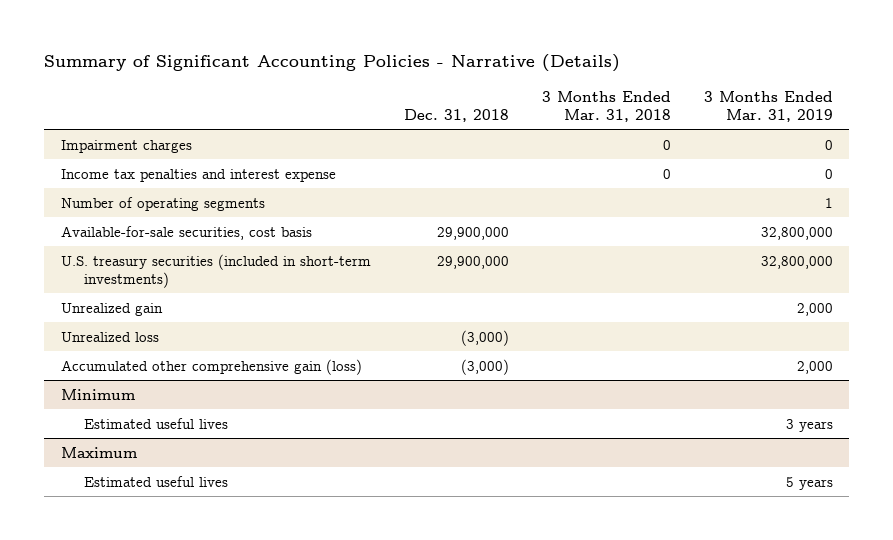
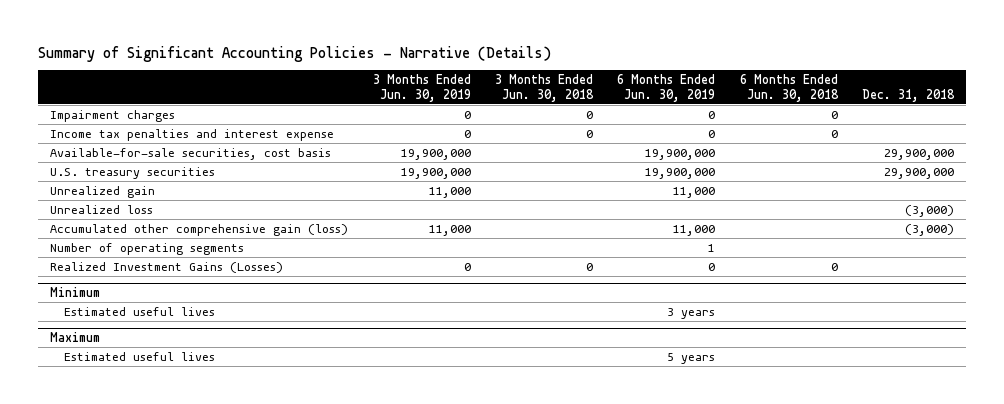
[541,90,671,122] 3 Months Ended Mar. 31, 2018 -> none
[703,90,833,122] 3 Months Ended Mar. 31, 2019 -> none
none -> [372,74,471,102] 3 Months Ended Jun. 30, 2019
none -> [494,74,594,102] 3 Months Ended Jun. 30, 2018
none -> [617,74,716,102] 6 Months Ended Jun. 30, 2019
none -> [739,74,839,102] 6 Months Ended Jun. 30, 2018
[60,253,371,288] U.S. treasury securities (included in short-term investments) -> [50,166,216,179] U.S. treasury securities
[60,196,265,211] Number of operating segments -> [50,242,245,255] Number of operating segments
none -> [50,261,284,273] Realized Investment Gains (Losses)

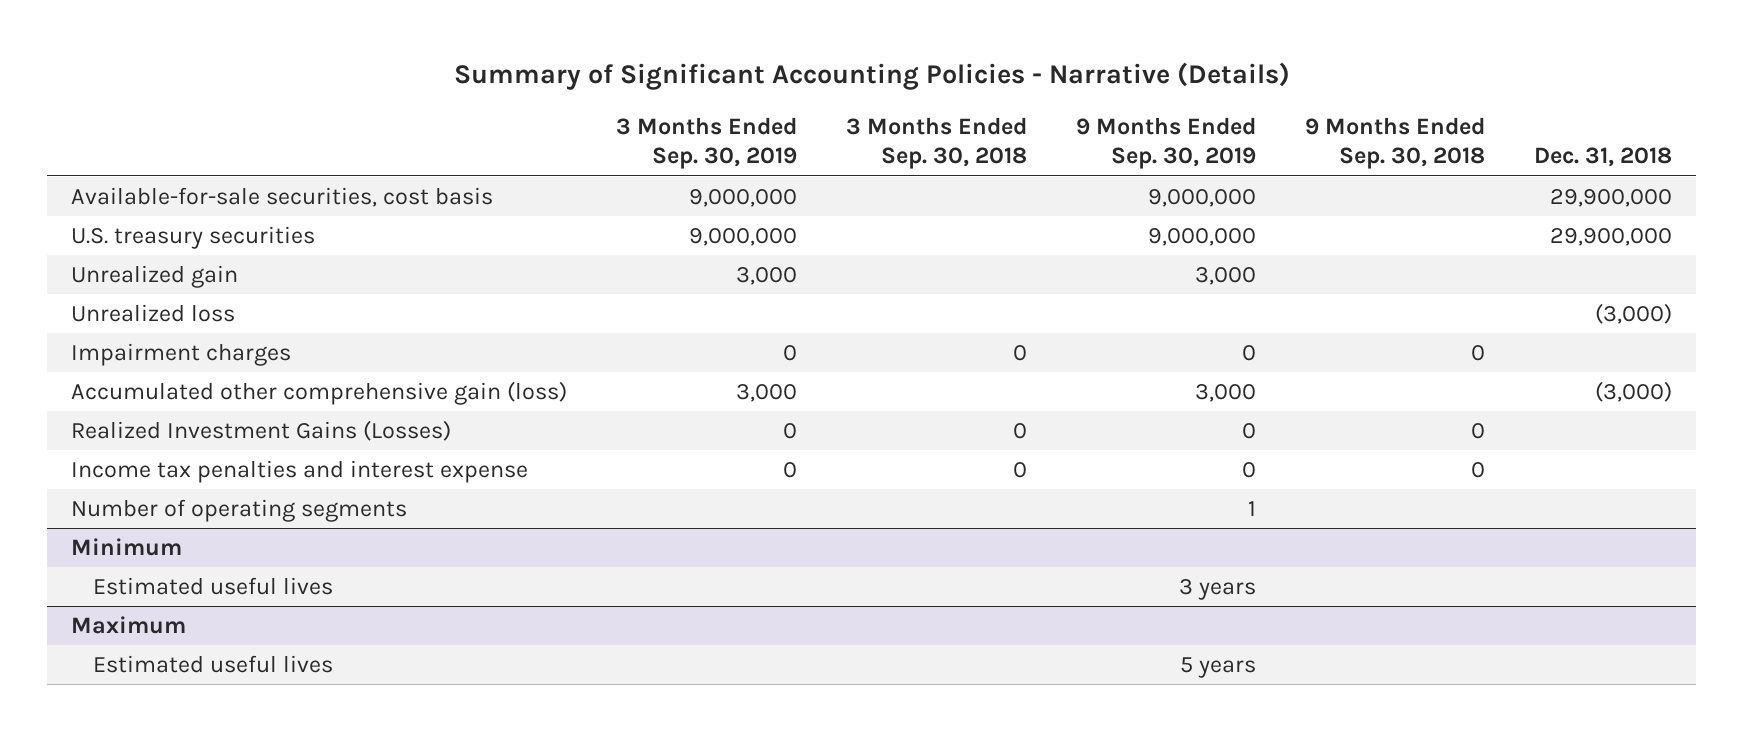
[372,74,471,102] 3 Months Ended Jun. 30, 2019 -> none
[494,74,594,102] 3 Months Ended Jun. 30, 2018 -> none
[617,74,716,102] 6 Months Ended Jun. 30, 2019 -> none
[739,74,839,102] 6 Months Ended Jun. 30, 2018 -> none
none -> [616,116,798,170] 3 Months Ended Sep. 30, 2019
none -> [846,116,1028,170] 3 Months Ended Sep. 30, 2018
none -> [1076,116,1257,170] 9 Months Ended Sep. 30, 2019
none -> [1304,116,1485,170] 9 Months Ended Sep. 30, 2018
[50,109,176,122] Impairment charges -> [71,343,292,367] Impairment charges
[50,128,335,141] Income tax penalties and interest expense -> [71,460,529,484] Income tax penalties and interest expense
[50,242,245,255] Number of operating segments -> [71,499,408,523] Number of operating segments

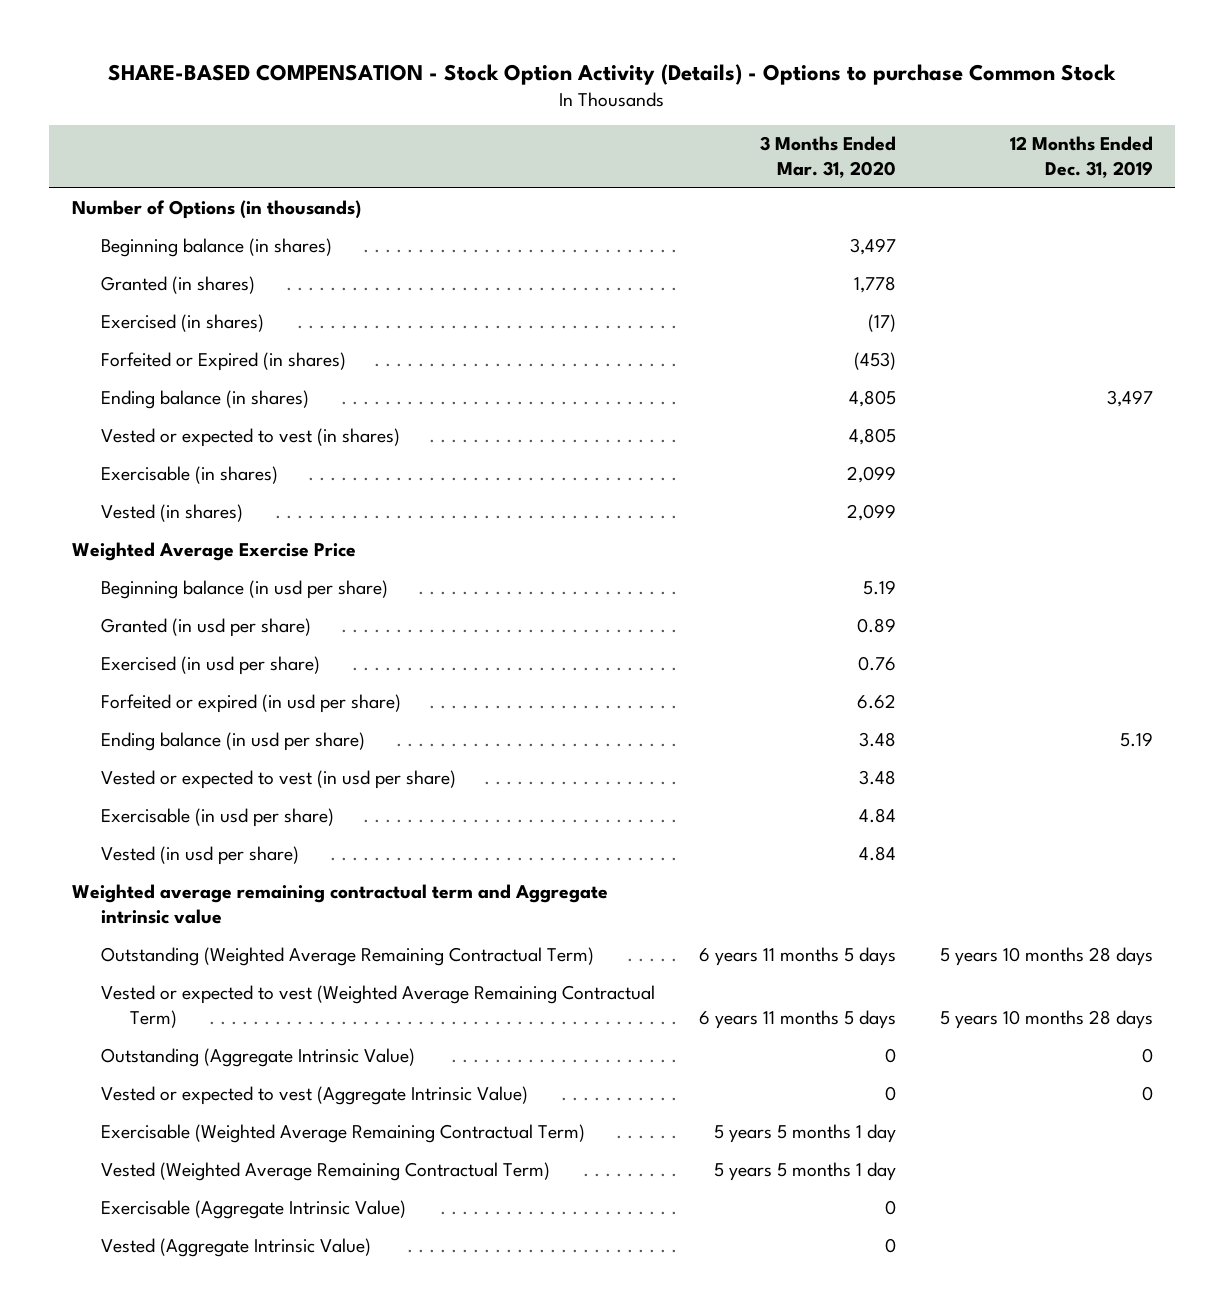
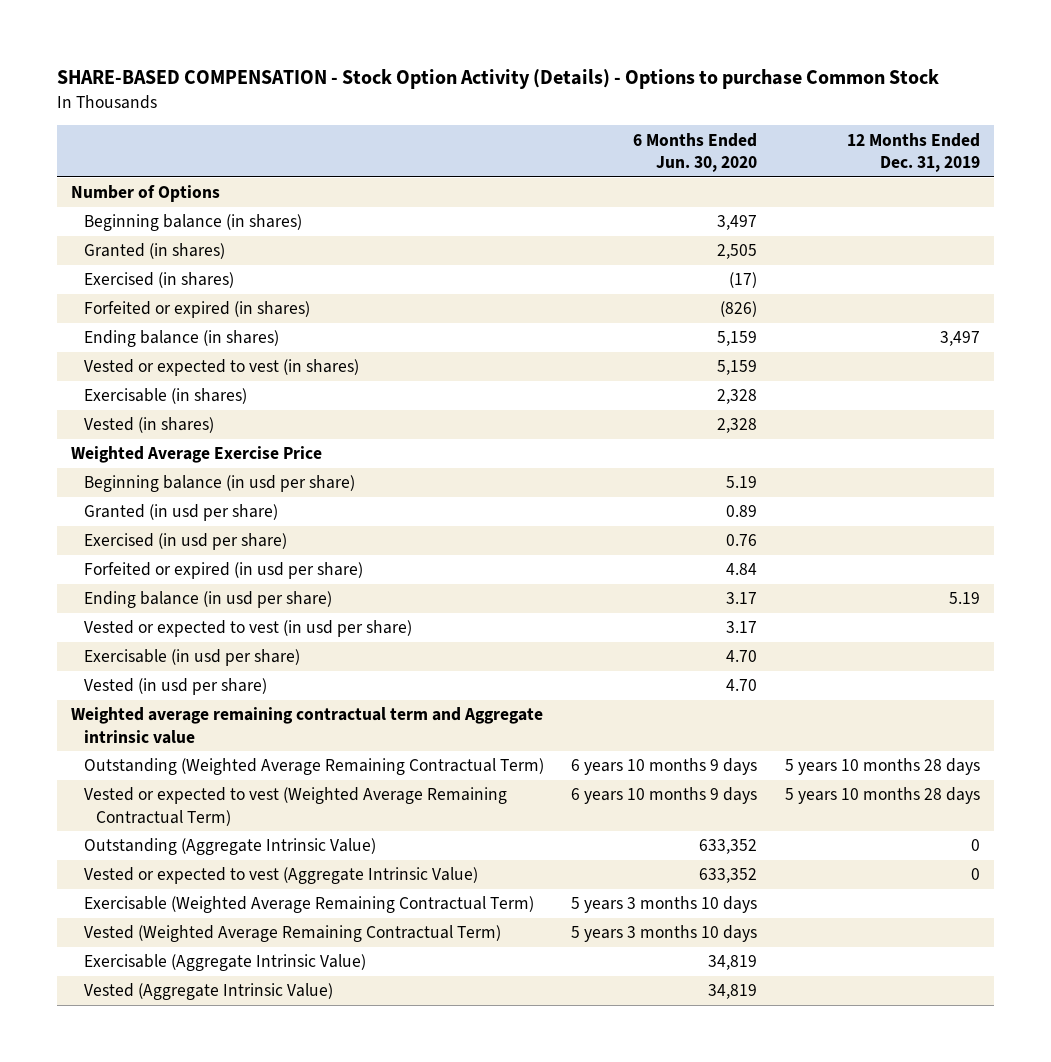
[760,136,897,179] 3 Months Ended Mar. 31, 2020 -> none
none -> [633,132,758,173] 6 Months Ended Jun. 30, 2020
[71,200,361,220] Number of Options (in thousands) -> [71,185,221,203] Number of Options
[100,352,346,372] Forfeited or Expired (in shares) -> [83,301,310,319] Forfeited or expired (in shares)

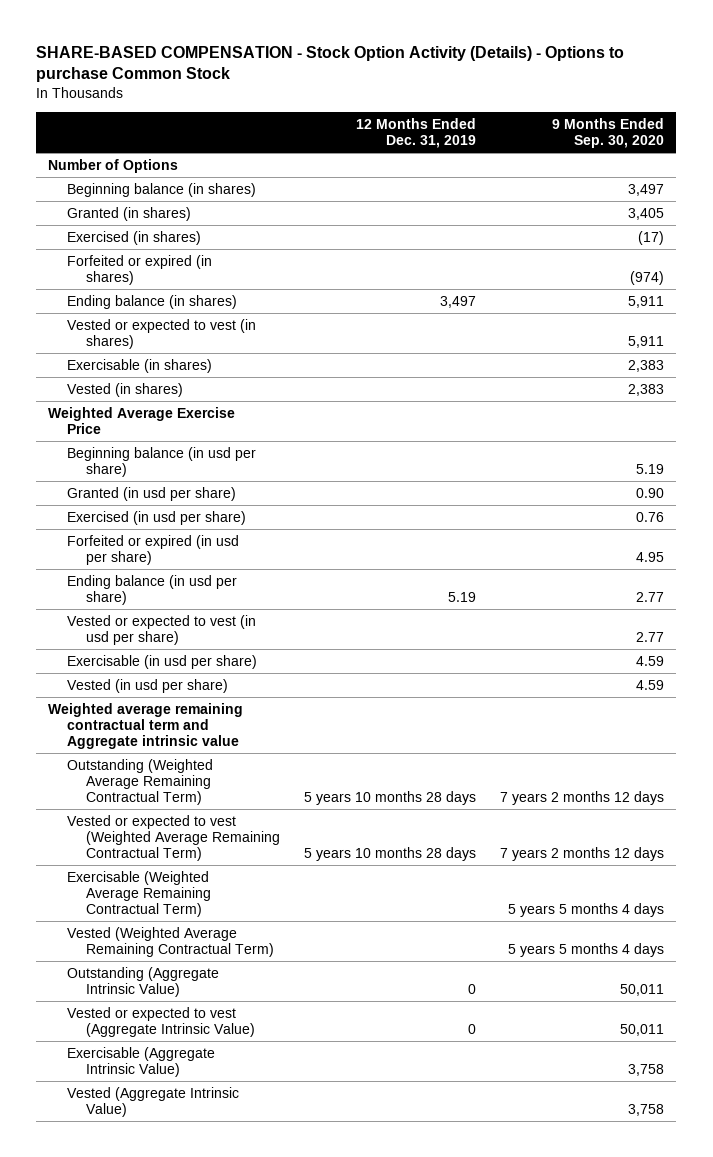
[633,132,758,173] 6 Months Ended Jun. 30, 2020 -> none
none -> [552,117,665,148] 9 Months Ended Sep. 30, 2020
[83,838,376,856] Outstanding (Aggregate Intrinsic Value) -> [67,966,220,997] Outstanding (Aggregate Intrinsic Value)
[83,867,478,885] Vested or expected to vest (Aggregate Intrinsic Value) -> [67,1006,255,1037] Vested or expected to vest (Aggregate Intrinsic Value)

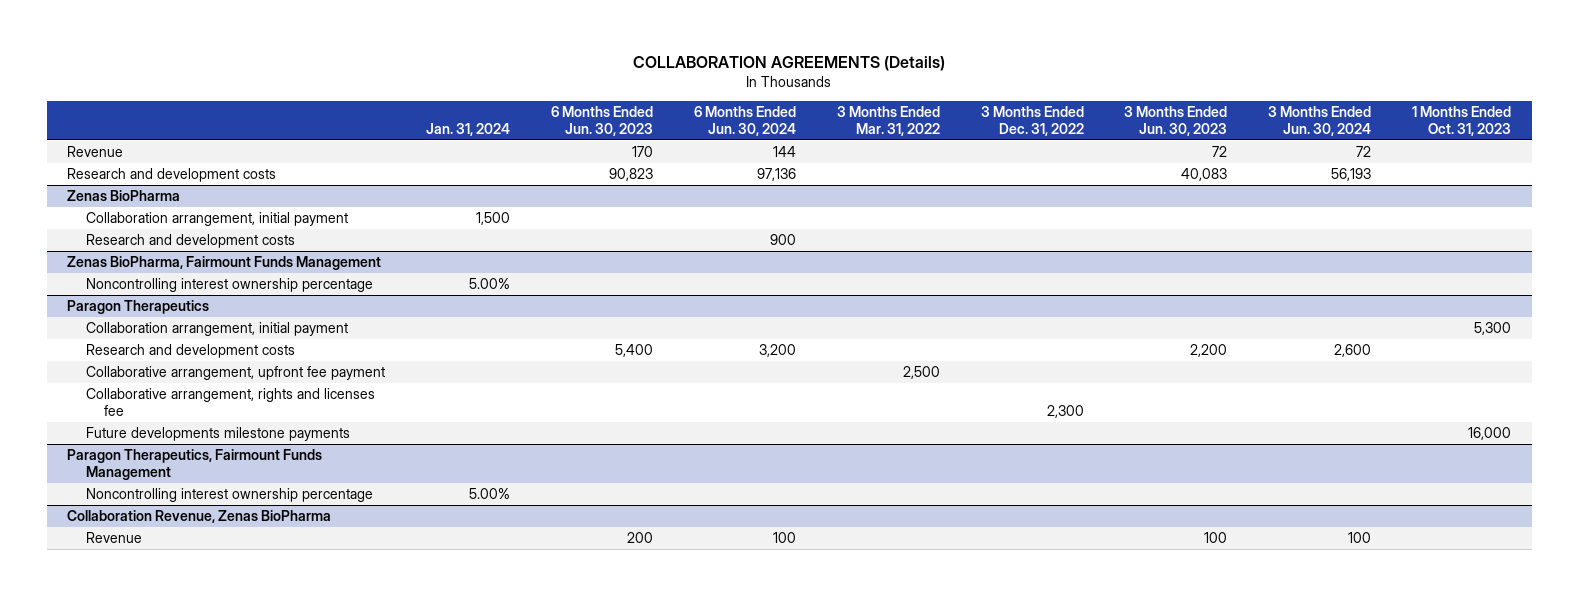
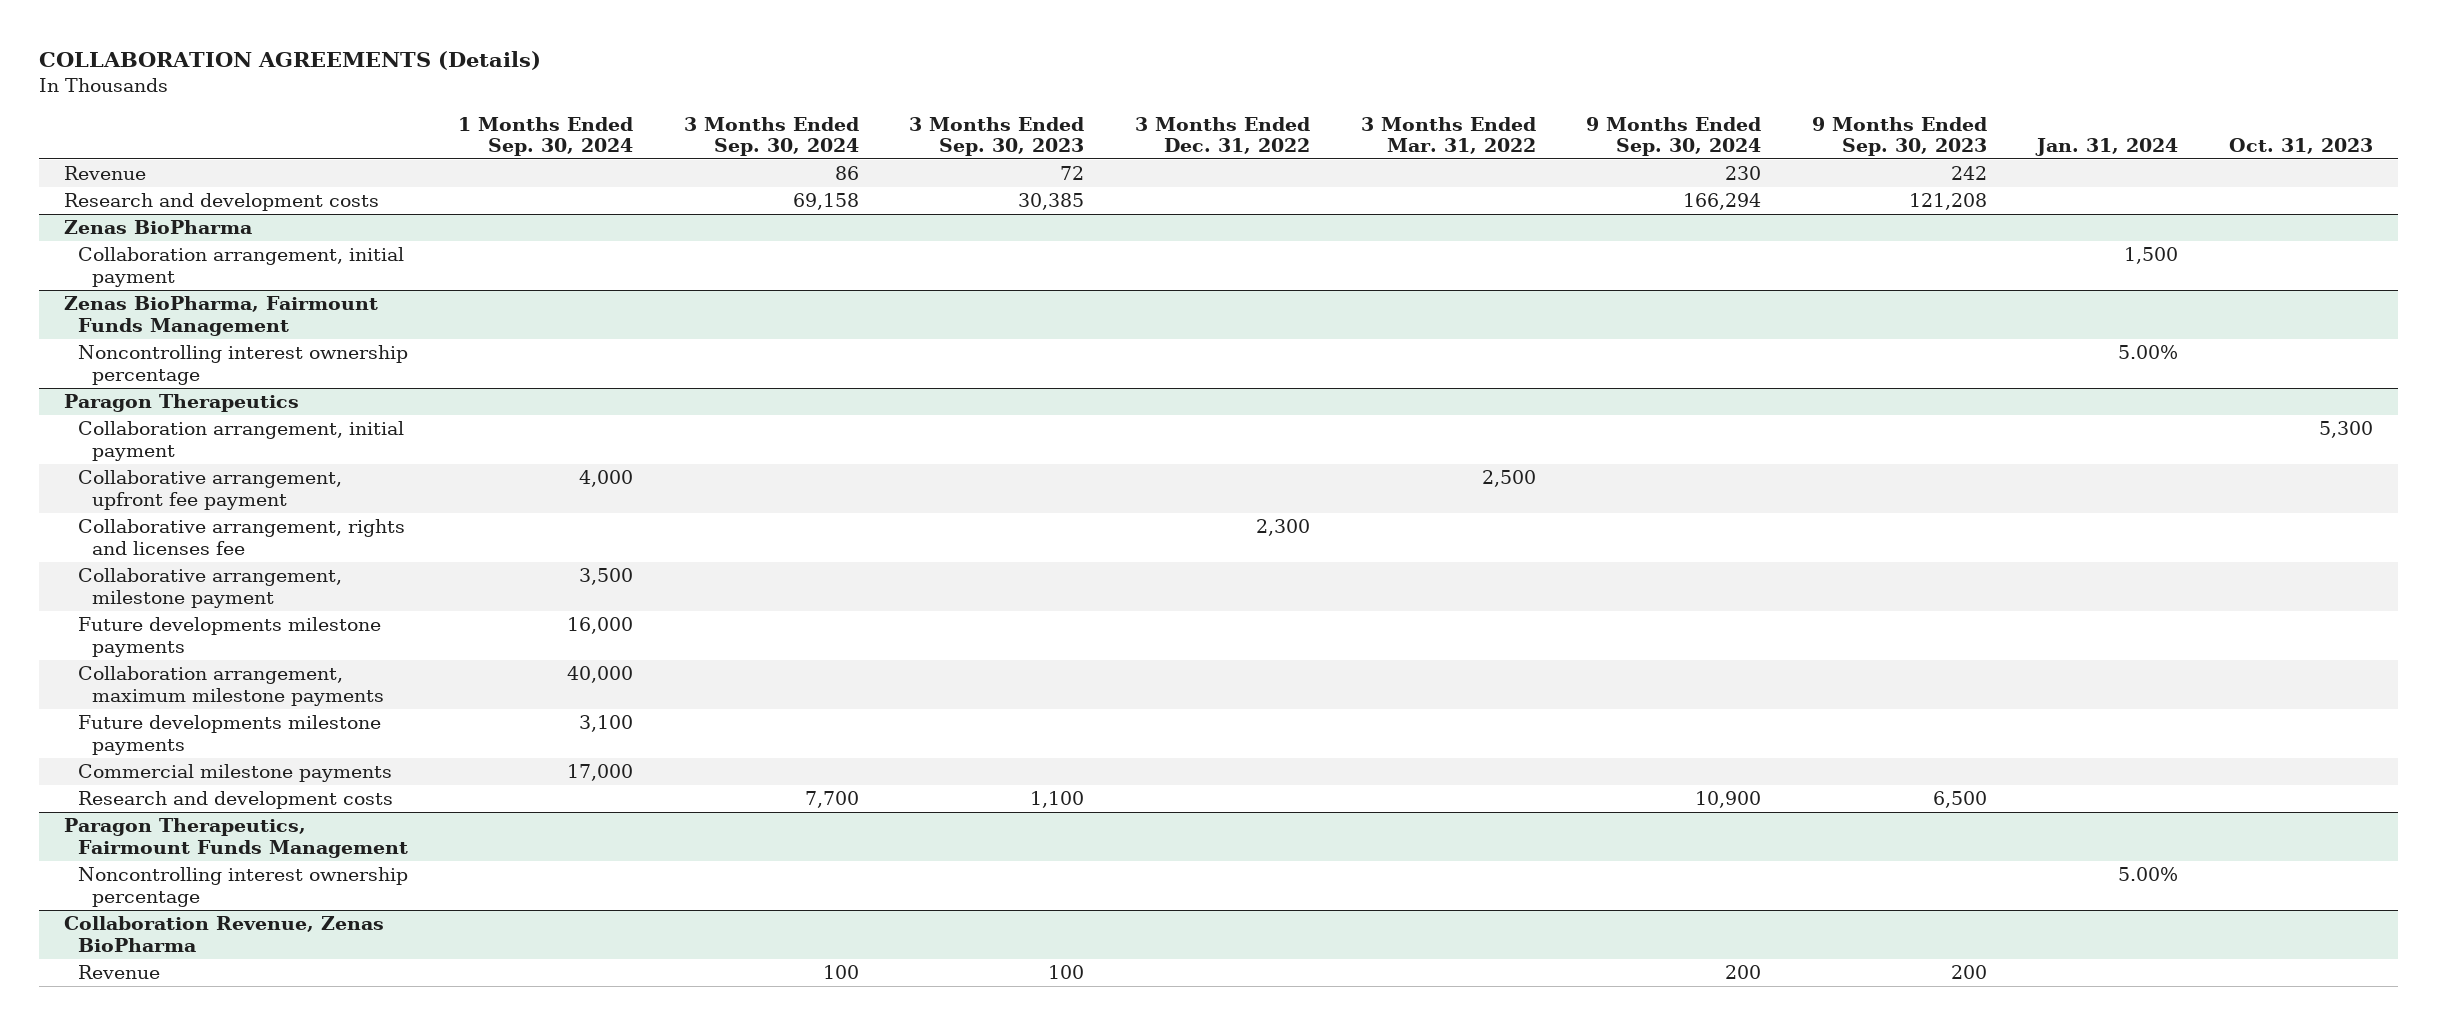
[550,105,653,136] 6 Months Ended Jun. 30, 2023 -> none
[693,105,796,136] 6 Months Ended Jun. 30, 2024 -> none
[1124,105,1228,136] 3 Months Ended Jun. 30, 2023 -> none
[1268,105,1372,136] 3 Months Ended Jun. 30, 2024 -> none
[1412,105,1512,136] 1 Months Ended Oct. 31, 2023 -> none
none -> [458,116,634,157] 1 Months Ended Sep. 30, 2024
none -> [683,116,859,157] 3 Months Ended Sep. 30, 2024
none -> [909,116,1085,157] 3 Months Ended Sep. 30, 2023
none -> [1586,116,1762,157] 9 Months Ended Sep. 30, 2024
none -> [1811,116,1987,157] 9 Months Ended Sep. 30, 2023
none -> [2228,138,2373,155] Oct. 31, 2023
[85,233,295,248] Research and development costs -> none
none -> [77,568,342,608] Collaborative arrangement, milestone payment
none -> [77,666,384,706] Collaboration arrangement, maximum milestone payments
none -> [77,715,381,755] Future developments milestone payments
none -> [77,764,392,783] Commercial milestone payments
[85,343,295,358] Research and development costs -> [77,791,393,810] Research and development costs

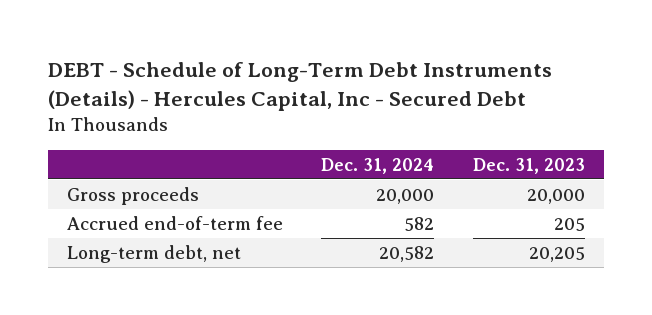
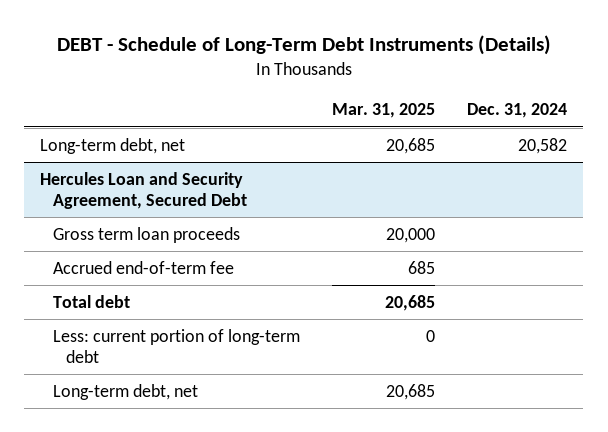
[47,61,552,111] DEBT - Schedule of Long-Term Debt Instruments (Details) - Hercules Capital, Inc - Secured Debt -> [56,35,551,56] DEBT - Schedule of Long-Term Debt Instruments (Details)
[472,157,585,174] Dec. 31, 2023 -> none
none -> [332,103,436,119] Mar. 31, 2025
[67,186,200,205] Gross proceeds -> none
[67,215,284,230] Accrued end-of-term fee -> none
none -> [40,171,247,209] Hercules Loan and Security Agreement, Secured Debt
none -> [52,226,240,243] Gross term loan proceeds
none -> [52,260,234,274] Accrued end-of-term fee
none -> [52,294,130,308] Total debt
none -> [52,328,300,363] Less: current portion of long-term debt
none -> [52,383,198,400] Long-term debt, net

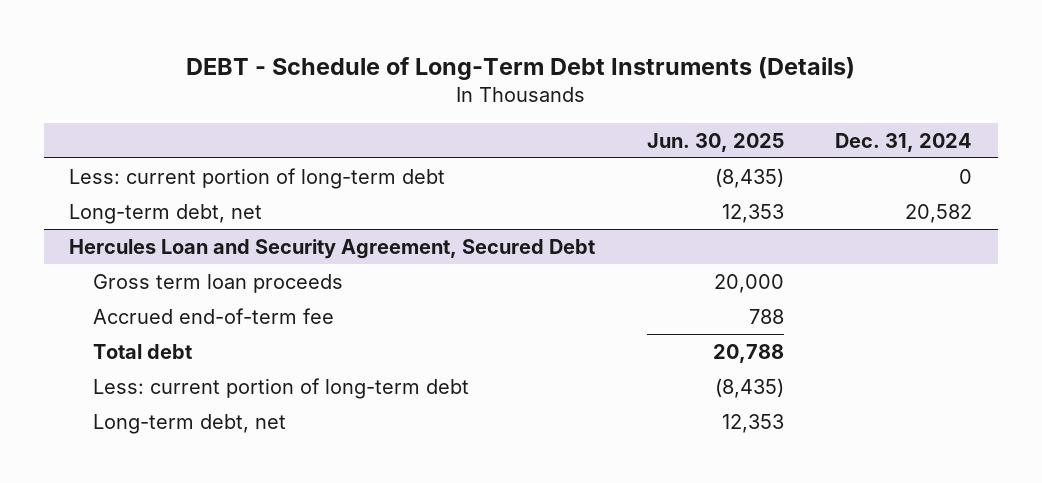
[332,103,436,119] Mar. 31, 2025 -> none
none -> [646,132,784,152] Jun. 30, 2025
none -> [69,168,446,190] Less: current portion of long-term debt

